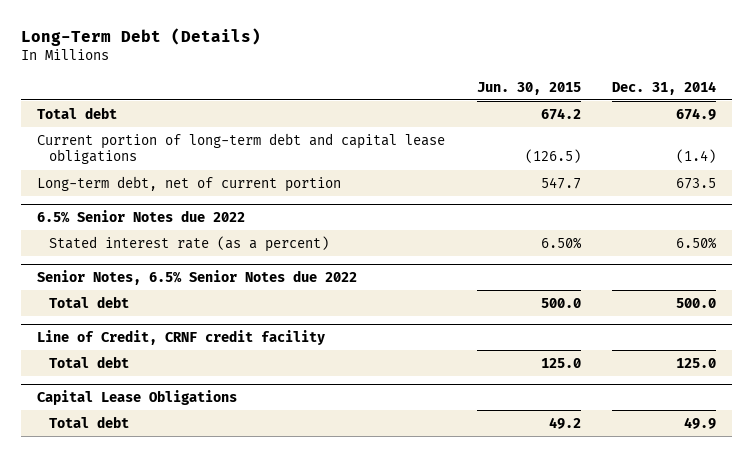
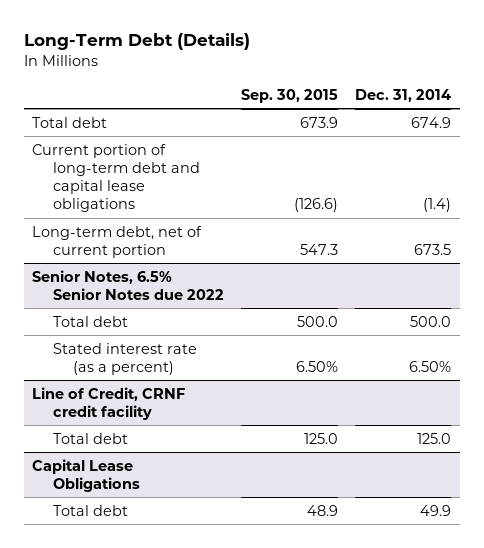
[476,81,581,95] Jun. 30, 2015 -> none
none -> [241,88,339,103] Sep. 30, 2015
[36,210,245,224] 6.5% Senior Notes due 2022 -> none
[48,235,329,252] Stated interest rate (as a percent) -> none
none -> [52,342,197,375] Stated interest rate (as a percent)

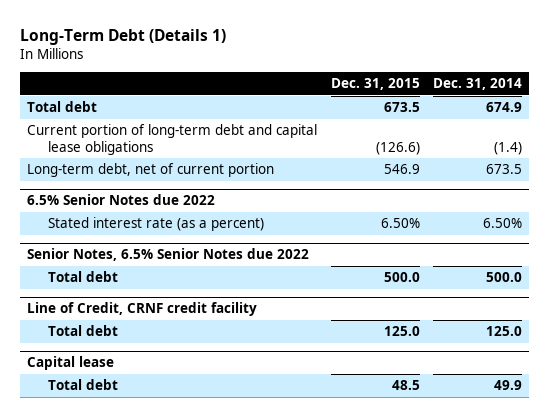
[23,33,250,51] Long-Term Debt (Details) -> [20,28,227,45] Long-Term Debt (Details 1)
[241,88,339,103] Sep. 30, 2015 -> none
none -> [330,78,420,91] Dec. 31, 2015
none -> [26,194,215,206] 6.5% Senior Notes due 2022
none -> [47,217,264,232] Stated interest rate (as a percent)
[52,342,197,375] Stated interest rate (as a percent) -> none
[32,458,140,492] Capital Lease Obligations -> [26,356,114,371] Capital lease

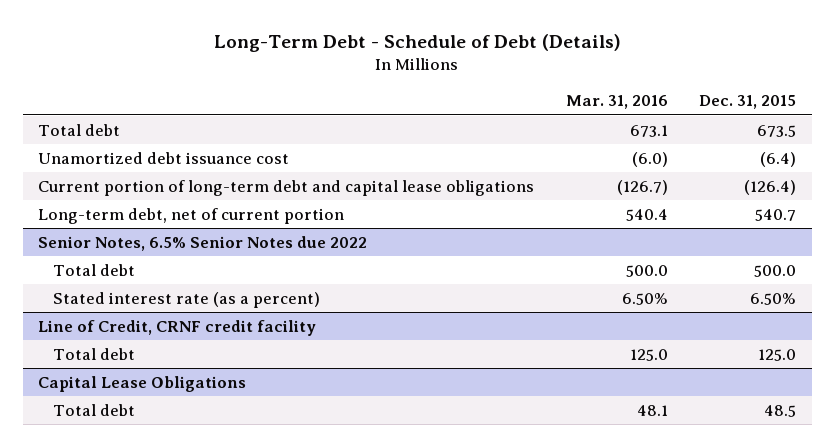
[20,28,227,45] Long-Term Debt (Details 1) -> [214,34,622,53] Long-Term Debt - Schedule of Debt (Details)
[433,78,523,91] Dec. 31, 2014 -> none
none -> [565,95,668,110] Mar. 31, 2016
[26,194,215,206] 6.5% Senior Notes due 2022 -> none
[47,217,264,232] Stated interest rate (as a percent) -> none
none -> [38,151,290,164] Unamortized debt issuance cost
[375,141,420,155] (126.6) -> [744,179,797,195] (126.4)
[383,164,420,175] 546.9 -> [755,208,797,221] 540.7
none -> [52,291,320,308] Stated interest rate (as a percent)
[26,356,114,371] Capital lease -> [38,375,247,392] Capital Lease Obligations

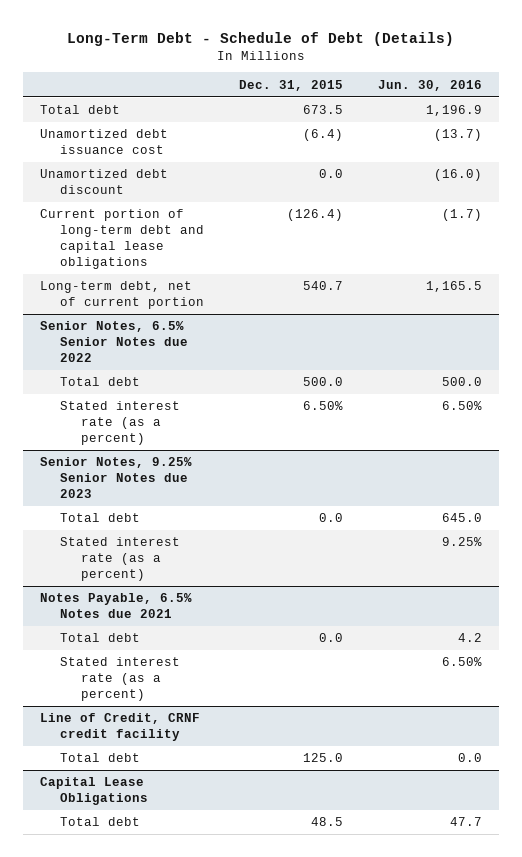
[565,95,668,110] Mar. 31, 2016 -> none
none -> [377,79,482,91] Jun. 30, 2016
none -> [40,169,169,195] Unamortized debt discount
none -> [40,457,193,499] Senior Notes, 9.25% Senior Notes due 2023
none -> [60,513,141,523] Total debt
none -> [60,537,181,582] Stated interest rate (as a percent)
none -> [40,593,193,619] Notes Payable, 6.5% Notes due 2021
none -> [60,633,141,643] Total debt
none -> [60,657,181,702] Stated interest rate (as a percent)

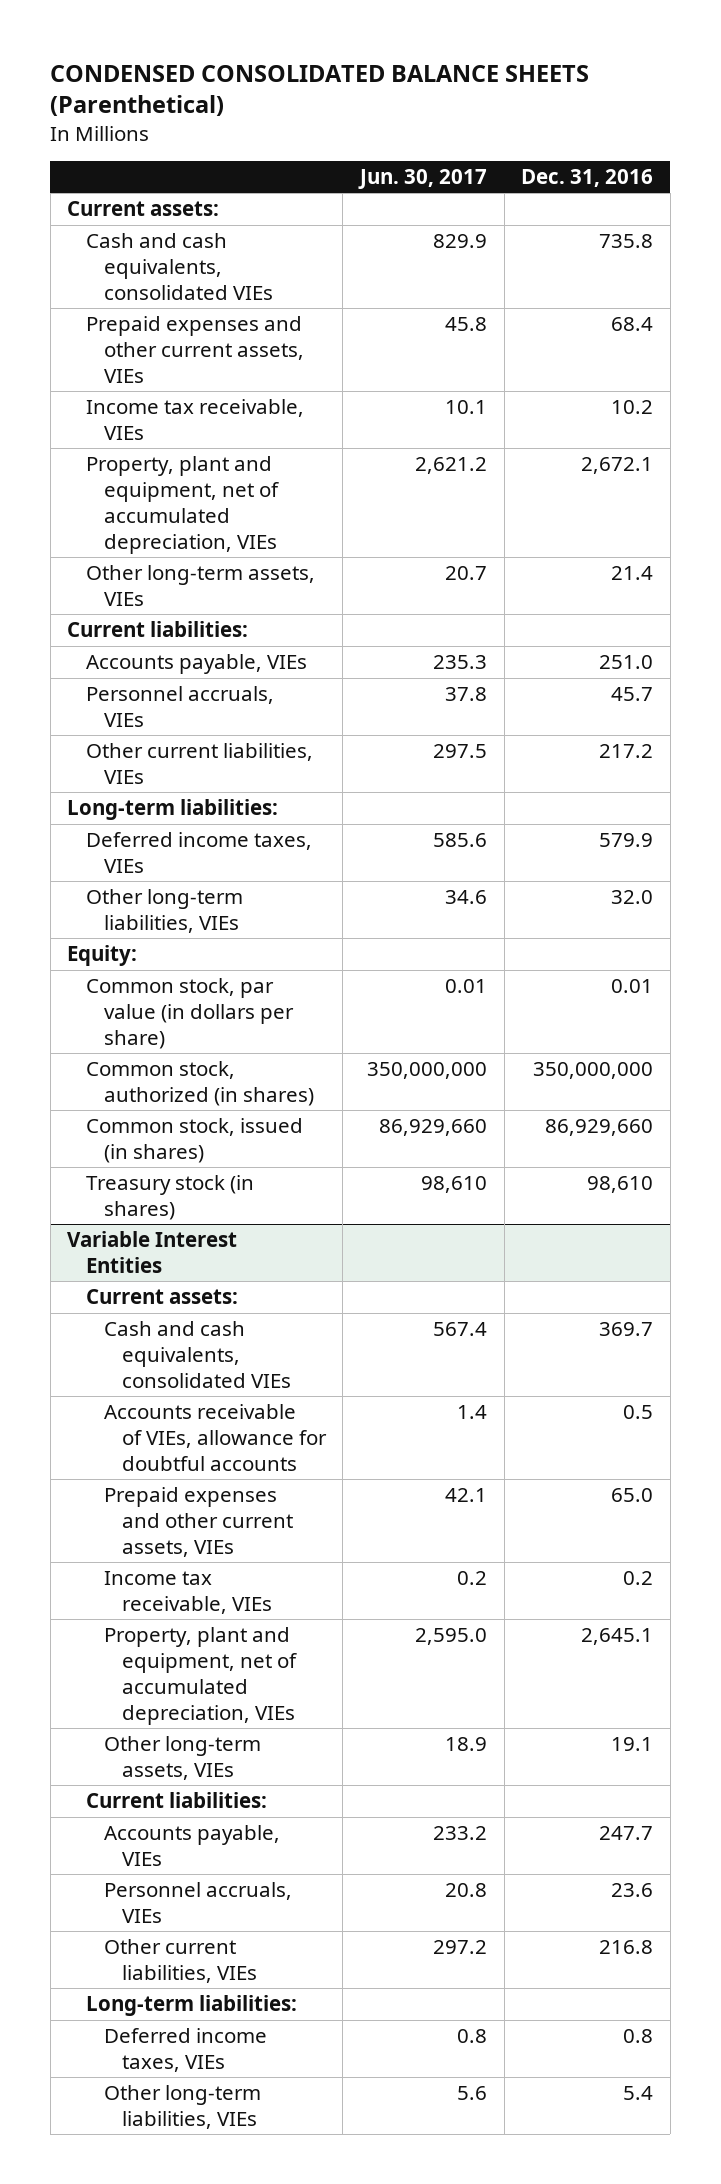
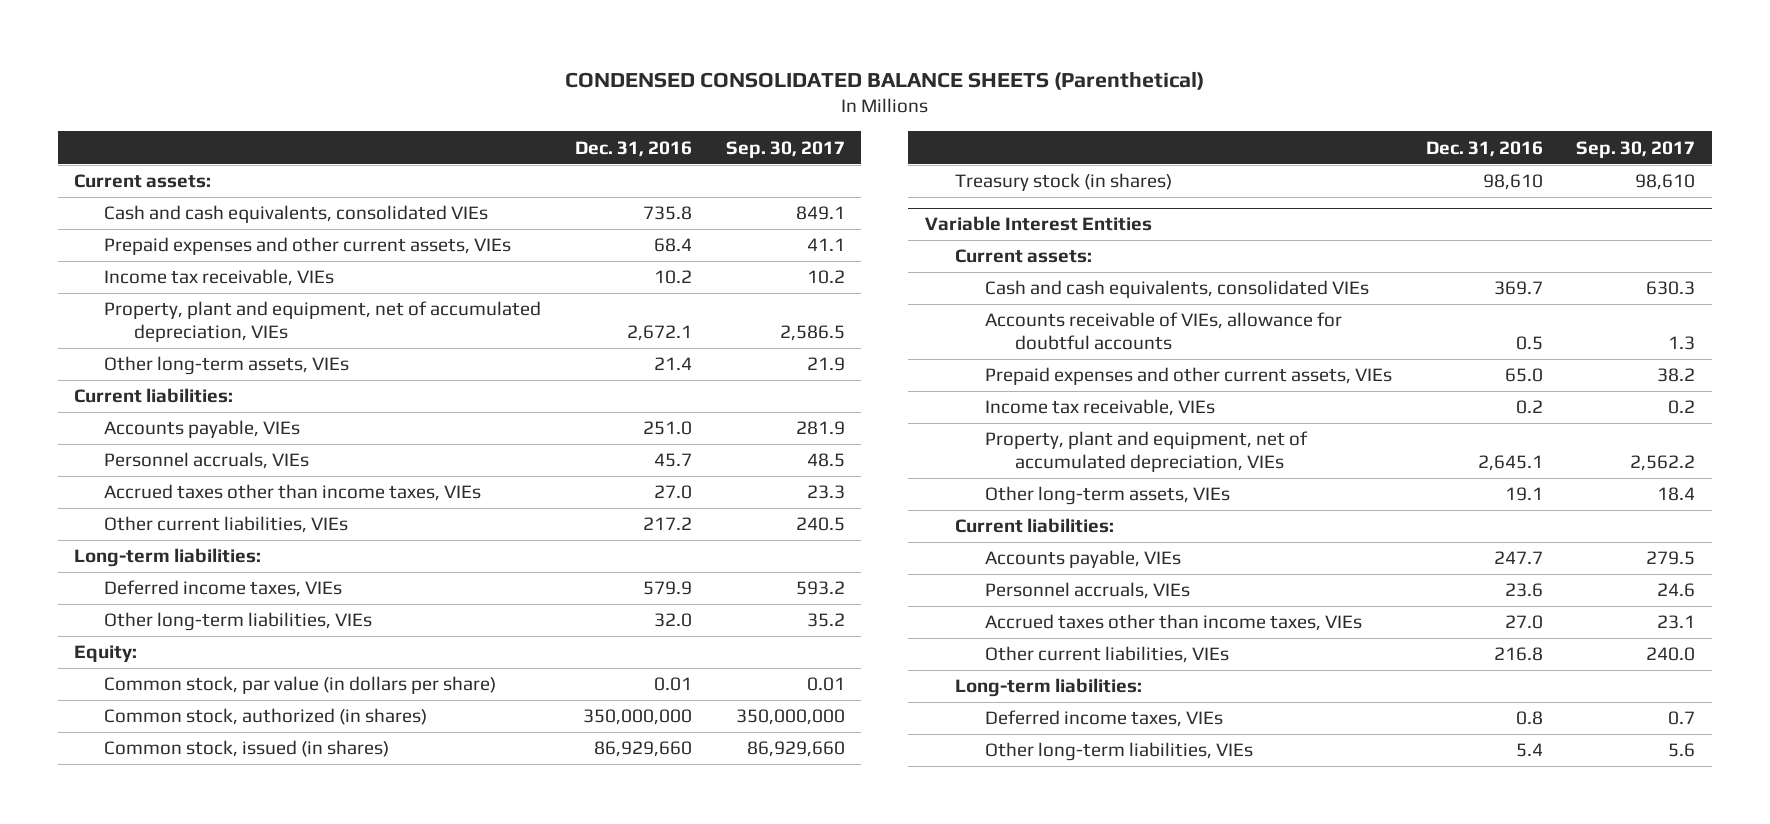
[358,168,488,189] Jun. 30, 2017 -> none
none -> [725,140,845,158] Sep. 30, 2017
none -> [104,484,482,502] Accrued taxes other than income taxes, VIEs
none -> [985,614,1363,632] Accrued taxes other than income taxes, VIEs

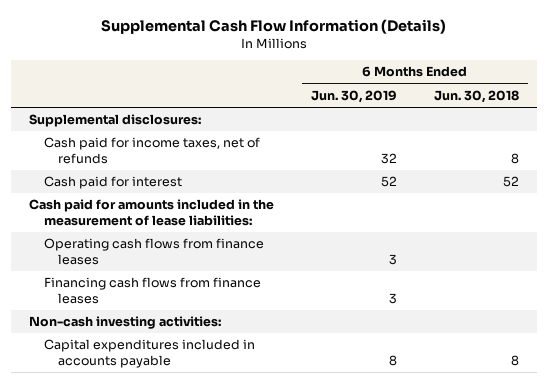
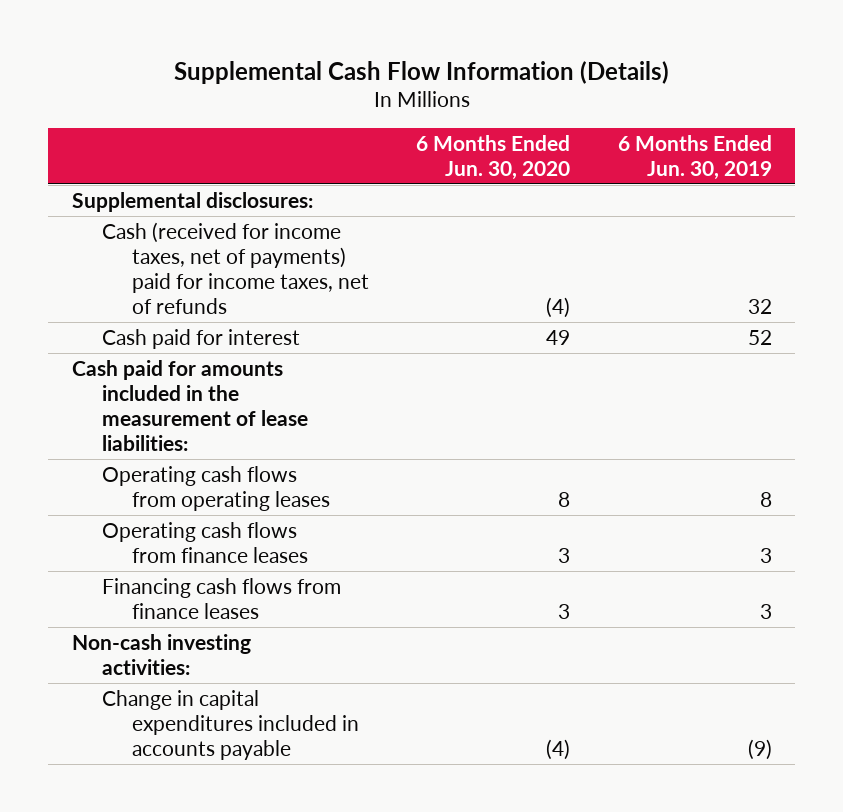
[433,89,519,103] Jun. 30, 2018 -> none
none -> [416,134,571,180] 6 Months Ended Jun. 30, 2020
[43,137,260,164] Cash paid for income taxes, net of refunds -> [101,221,370,315] Cash (received for income taxes, net of payments) paid for income taxes, net of refunds
none -> [101,465,331,511] Operating cash flows from operating leases
[43,339,255,368] Capital expenditures included in accounts payable -> [101,689,360,761] Change in capital expenditures included in accounts payable
[389,354,398,366] 8 -> [747,739,772,761] (9)

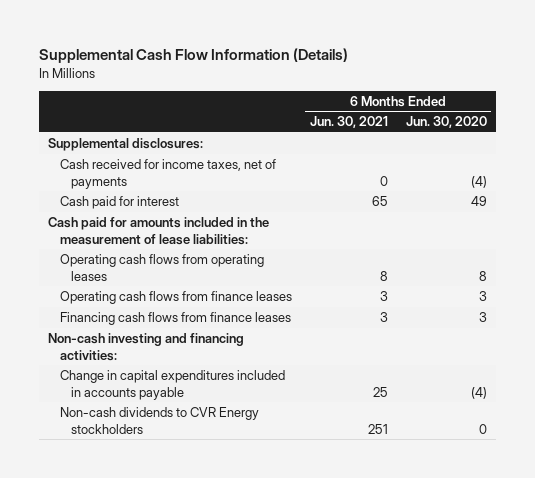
[617,134,772,180] 6 Months Ended Jun. 30, 2019 -> none
none -> [309,116,388,129] Jun. 30, 2021
[101,221,370,315] Cash (received for income taxes, net of payments) paid for income taxes, net of refunds -> [59,159,276,190] Cash received for income taxes, net of payments
[71,633,251,675] Non-cash investing activities: -> [48,333,245,362] Non-cash investing and financing activities:
none -> [59,407,259,435] Non-cash dividends to CVR Energy stockholders

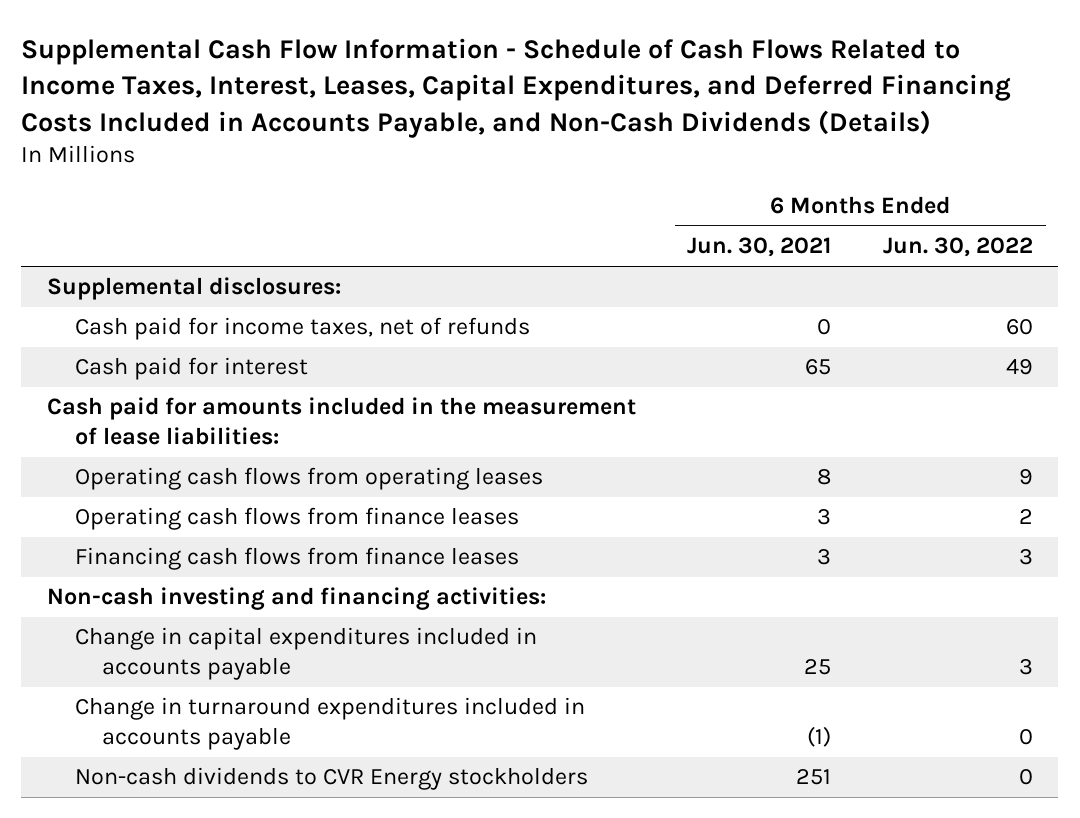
[39,47,349,63] Supplemental Cash Flow Information (Details) -> [21,37,1012,138] Supplemental Cash Flow Information - Schedule of Cash Flows Related to Income Taxes, Interest, Leases, Capital Expenditures, and Deferred Financing Costs Included in Accounts Payable, and Non-Cash Dividends (Details)
[405,116,487,129] Jun. 30, 2020 -> none
none -> [882,237,1033,258] Jun. 30, 2022
[59,159,276,190] Cash received for income taxes, net of payments -> [74,317,530,341] Cash paid for income taxes, net of refunds
none -> [74,697,585,750] Change in turnaround expenditures included in accounts payable

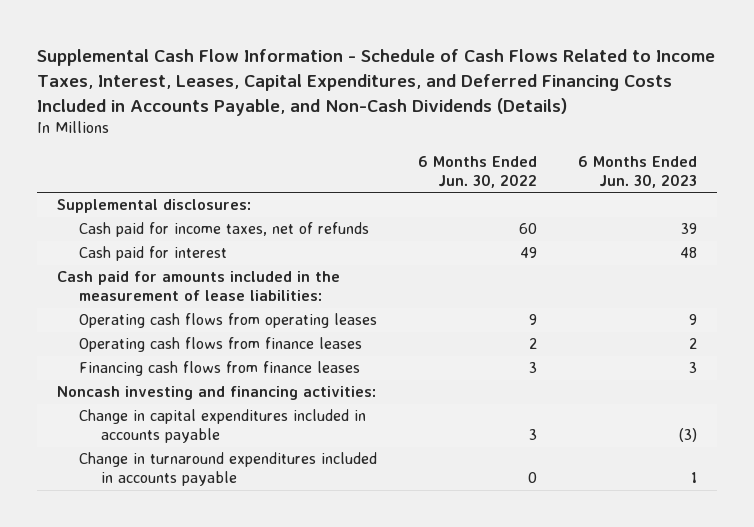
[687,237,832,258] Jun. 30, 2021 -> none
none -> [577,155,697,188] 6 Months Ended Jun. 30, 2023
[47,587,547,611] Non-cash investing and financing activities: -> [57,386,377,401] Noncash investing and financing activities:
[74,767,588,791] Non-cash dividends to CVR Energy stockholders -> none

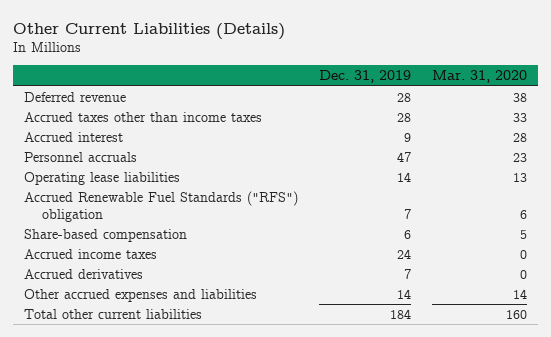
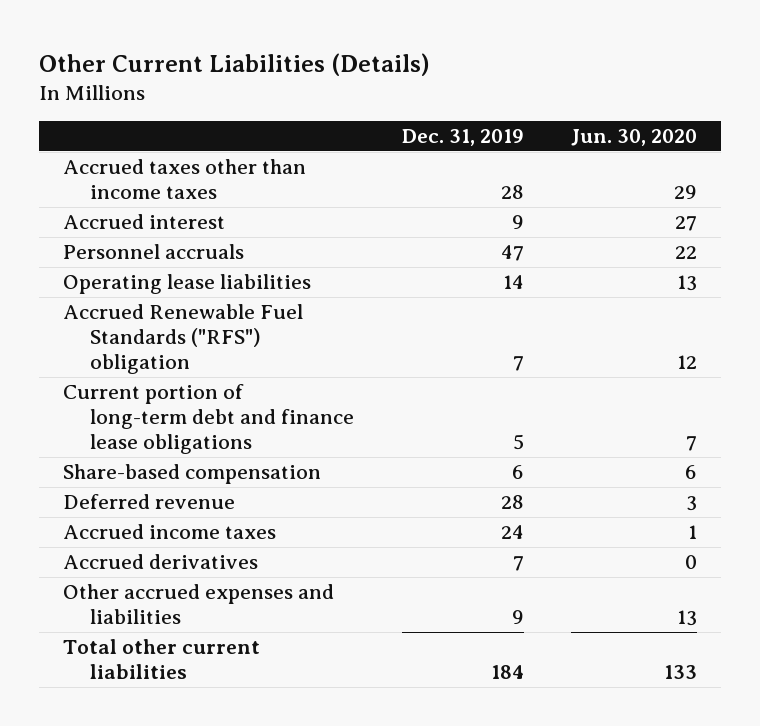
[432,70,528,84] Mar. 31, 2020 -> none
none -> [570,128,697,146] Jun. 30, 2020
none -> [62,384,355,455] Current portion of long-term debt and finance lease obligations
[23,91,126,102] Deferred revenue -> [62,494,235,510] Deferred revenue
[397,288,412,299] 14 -> [511,610,524,625] 9

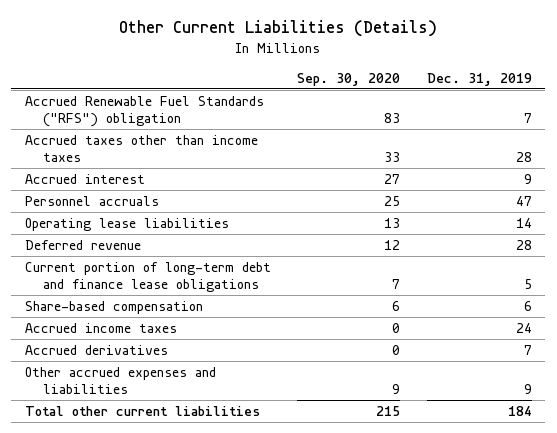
[570,128,697,146] Jun. 30, 2020 -> none
none -> [297,72,401,86] Sep. 30, 2020
[62,304,303,375] Accrued Renewable Fuel Standards ("RFS") obligation -> [24,95,264,128] Accrued Renewable Fuel Standards ("RFS") obligation
[62,494,235,510] Deferred revenue -> [24,239,141,250] Deferred revenue

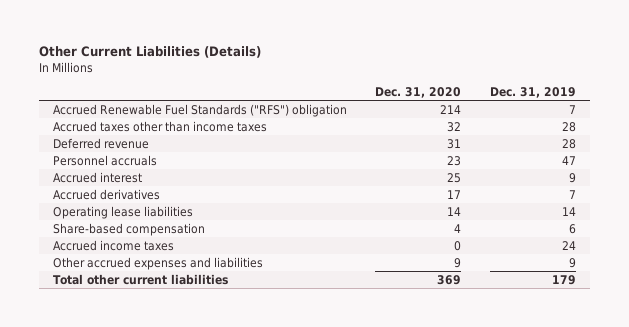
[297,72,401,86] Sep. 30, 2020 -> none
none -> [375,86,462,98] Dec. 31, 2020
[24,239,141,250] Deferred revenue -> [52,137,149,149] Deferred revenue
[24,173,145,184] Accrued interest -> [52,171,142,183] Accrued interest
[24,344,168,355] Accrued derivatives -> [52,188,160,200] Accrued derivatives
[24,261,271,293] Current portion of long-term debt and finance lease obligations -> none
[508,405,533,416] 184 -> [552,274,577,285] 179

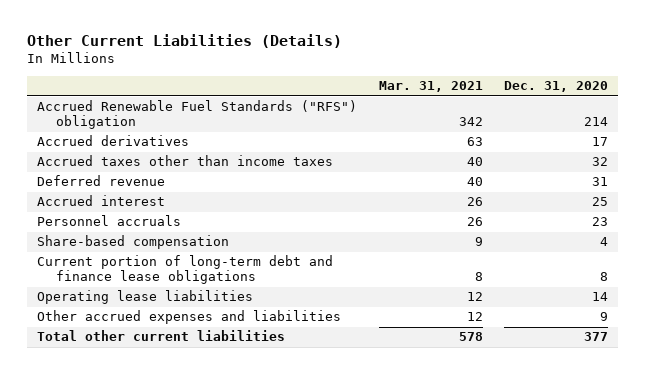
[490,86,577,98] Dec. 31, 2019 -> none
none -> [378,81,483,93] Mar. 31, 2021
[52,188,160,200] Accrued derivatives -> [37,135,190,147] Accrued derivatives
[52,154,157,166] Personnel accruals -> [37,215,182,227] Personnel accruals
[52,239,174,251] Accrued income taxes -> none
none -> [37,255,334,285] Current portion of long-term debt and finance lease obligations
[52,205,193,219] Operating lease liabilities -> [37,290,254,305] Operating lease liabilities
[437,274,462,285] 369 -> [583,332,608,342] 377

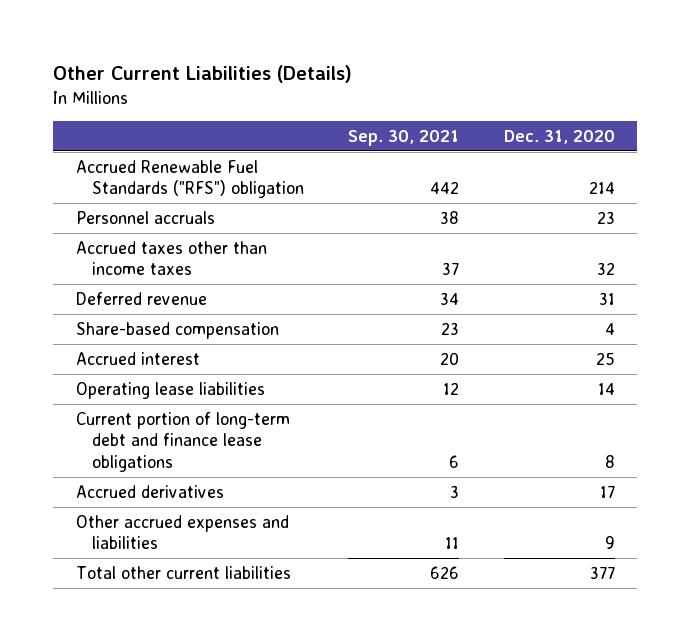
[378,81,483,93] Mar. 31, 2021 -> none
none -> [348,129,460,146] Sep. 30, 2021
[37,215,182,227] Personnel accruals -> [75,210,215,224] Personnel accruals
[37,195,166,207] Accrued interest -> [75,351,200,365] Accrued interest
[37,255,334,285] Current portion of long-term debt and finance lease obligations -> [75,411,290,472] Current portion of long-term debt and finance lease obligations
[37,135,190,147] Accrued derivatives -> [75,484,224,498] Accrued derivatives

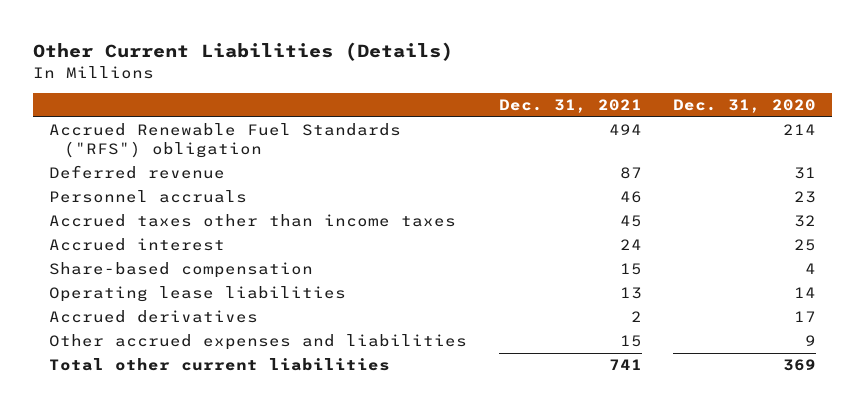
[348,129,460,146] Sep. 30, 2021 -> none
none -> [498,99,642,114] Dec. 31, 2021
[75,291,207,305] Deferred revenue -> [49,165,226,180] Deferred revenue
[75,321,279,339] Share-based compensation -> [49,262,314,279] Share-based compensation
[75,411,290,472] Current portion of long-term debt and finance lease obligations -> none
[589,565,615,579] 377 -> [782,359,816,372] 369

